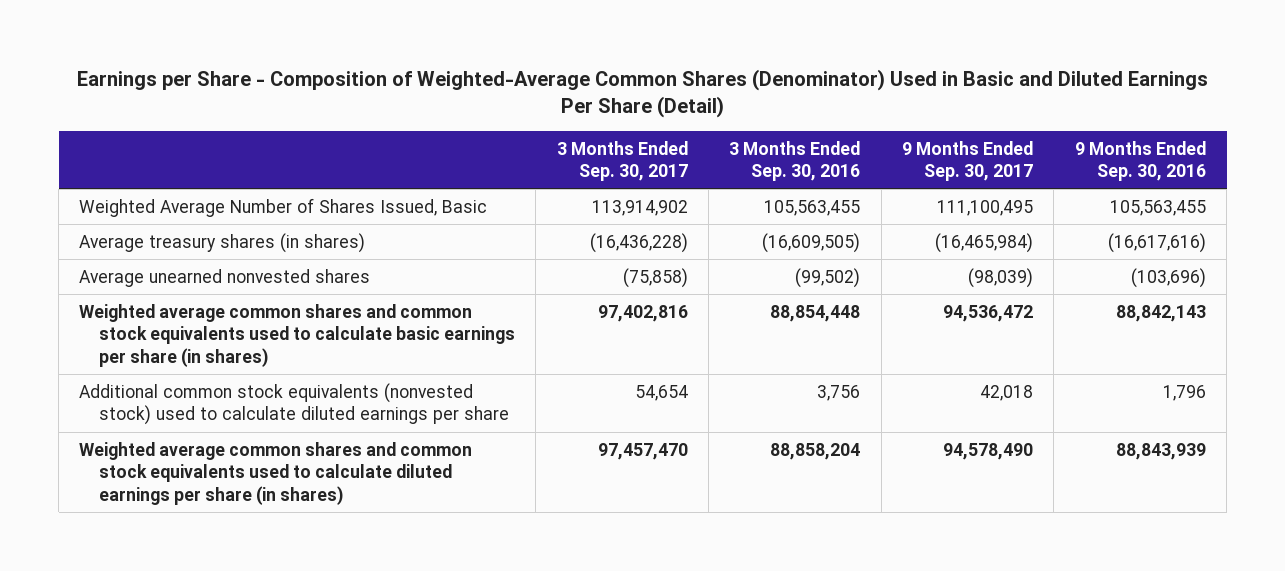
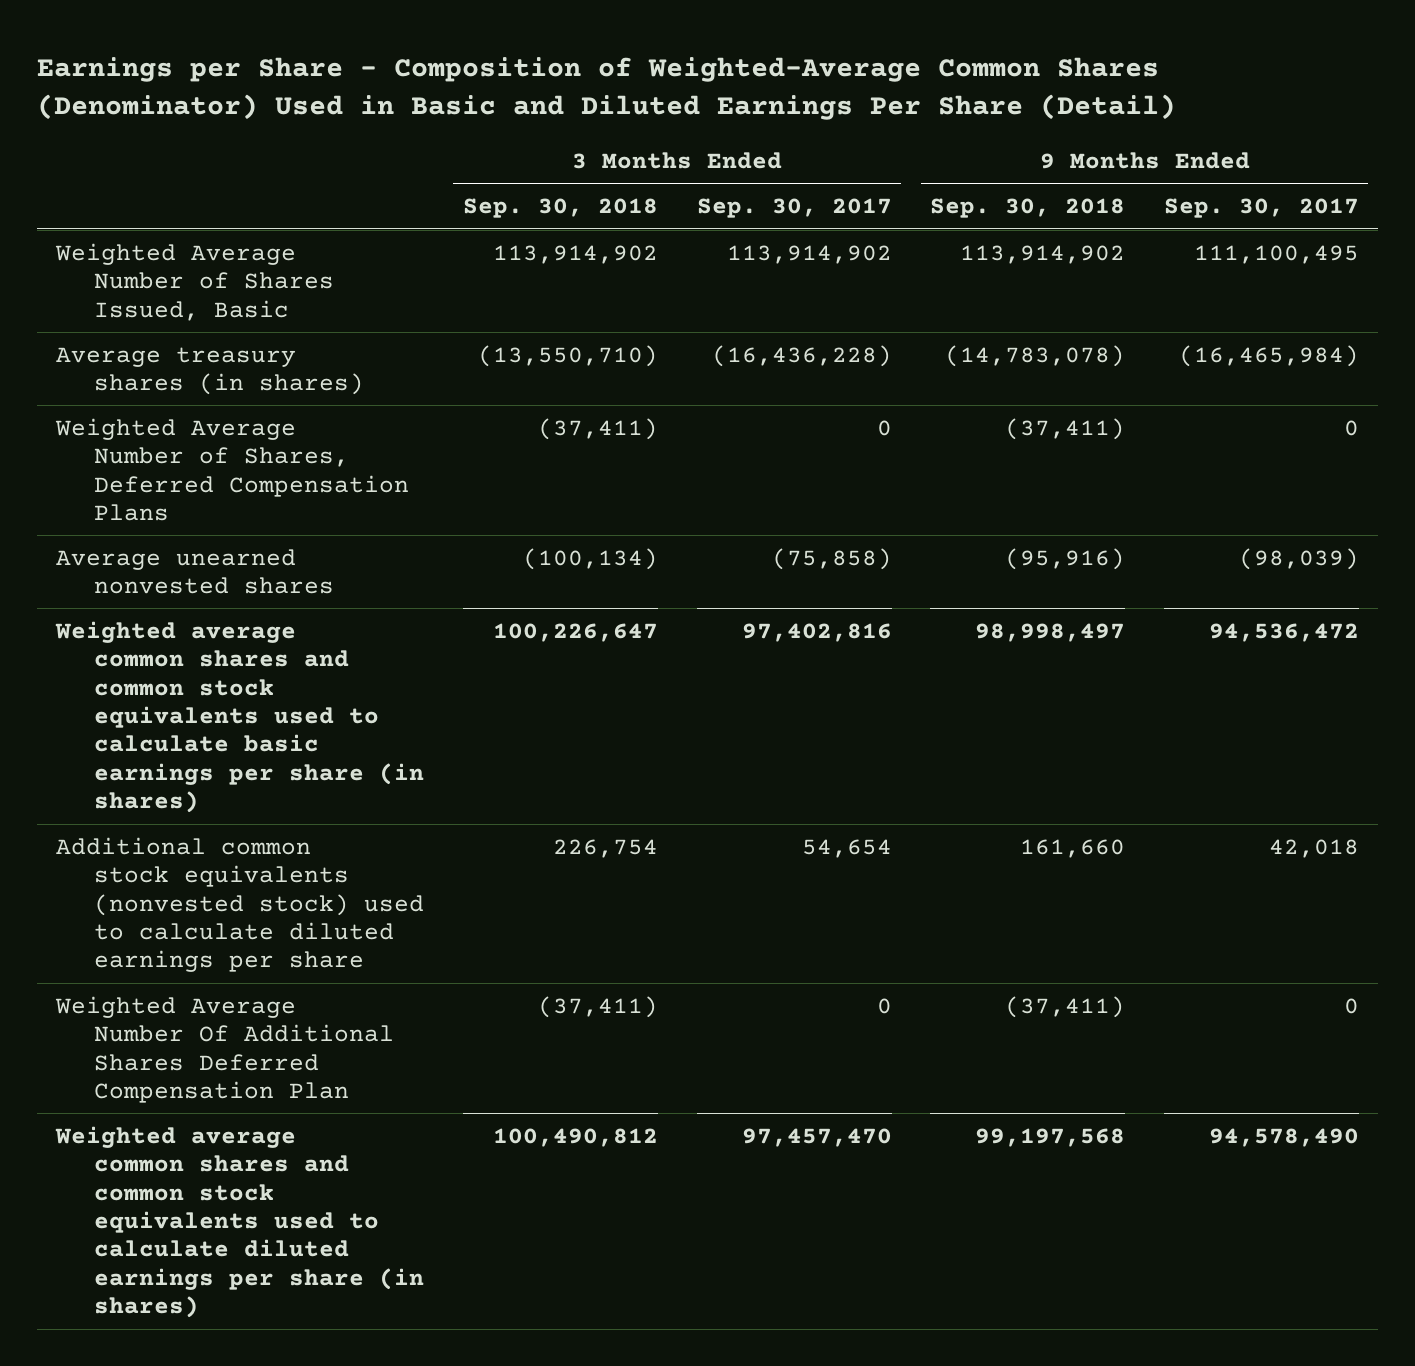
[729,140,861,182] 3 Months Ended Sep. 30, 2016 -> none
[1074,140,1206,182] 9 Months Ended Sep. 30, 2016 -> none
none -> [462,198,658,219] Sep. 30, 2018
none -> [930,198,1126,219] Sep. 30, 2018
none -> [55,417,410,522] Weighted Average Number of Shares, Deferred Compensation Plans
none -> [55,995,395,1104] Weighted Average Number Of Additional Shares Deferred Compensation Plan

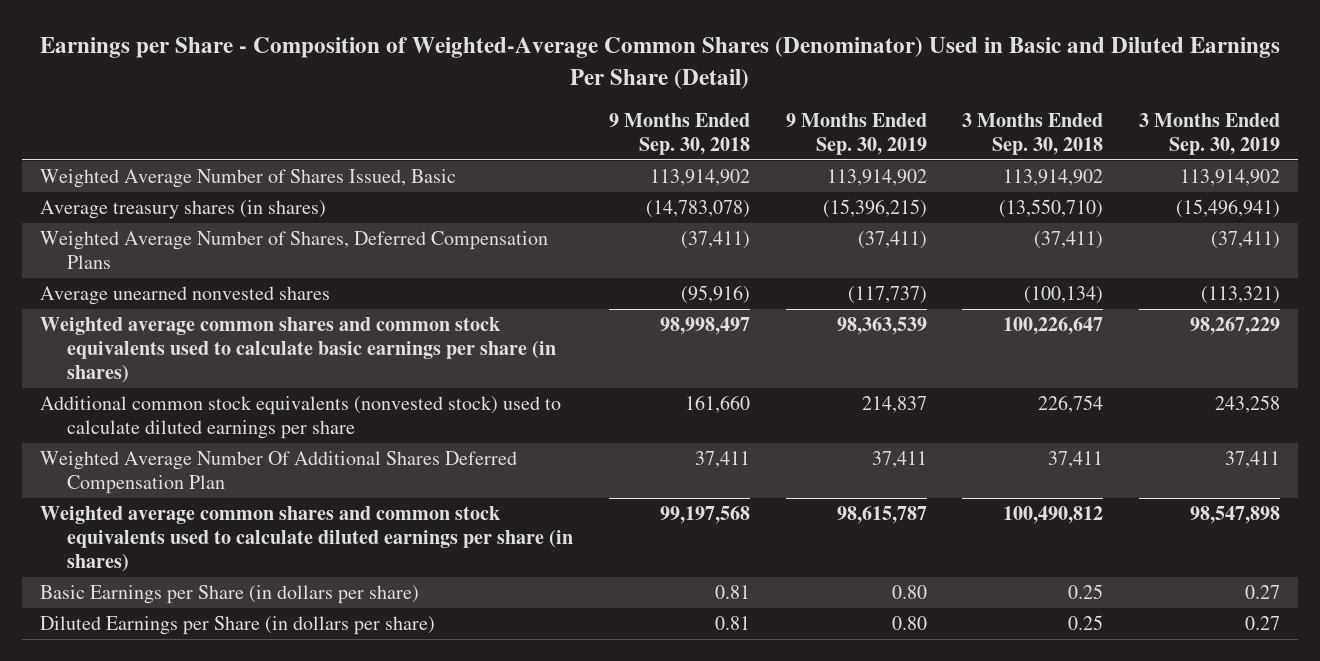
[696,198,892,219] Sep. 30, 2017 -> none
[1163,198,1359,219] Sep. 30, 2017 -> none
none -> [785,112,927,155] 9 Months Ended Sep. 30, 2019
none -> [1138,112,1280,155] 3 Months Ended Sep. 30, 2019
[537,995,658,1018] (37,411) -> [1048,451,1104,469] 37,411
[1005,995,1126,1018] (37,411) -> [695,451,751,469] 37,411
none -> [39,585,419,605] Basic Earnings per Share (in dollars per share)
none -> [39,616,435,636] Diluted Earnings per Share (in dollars per share)

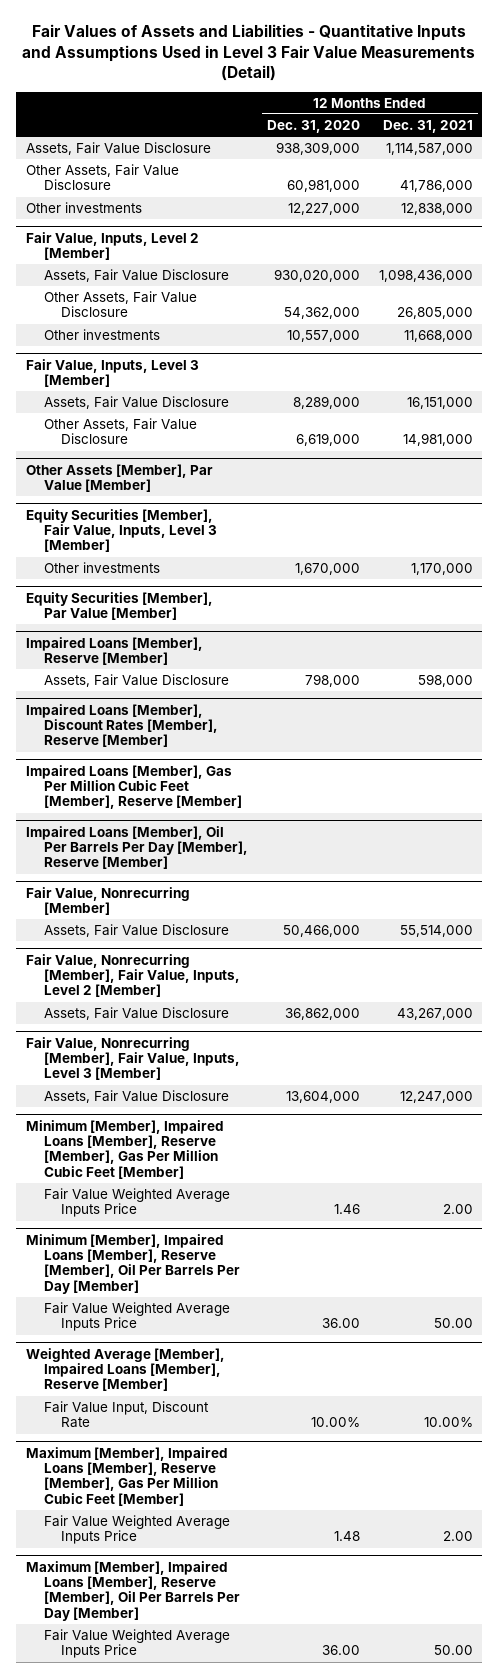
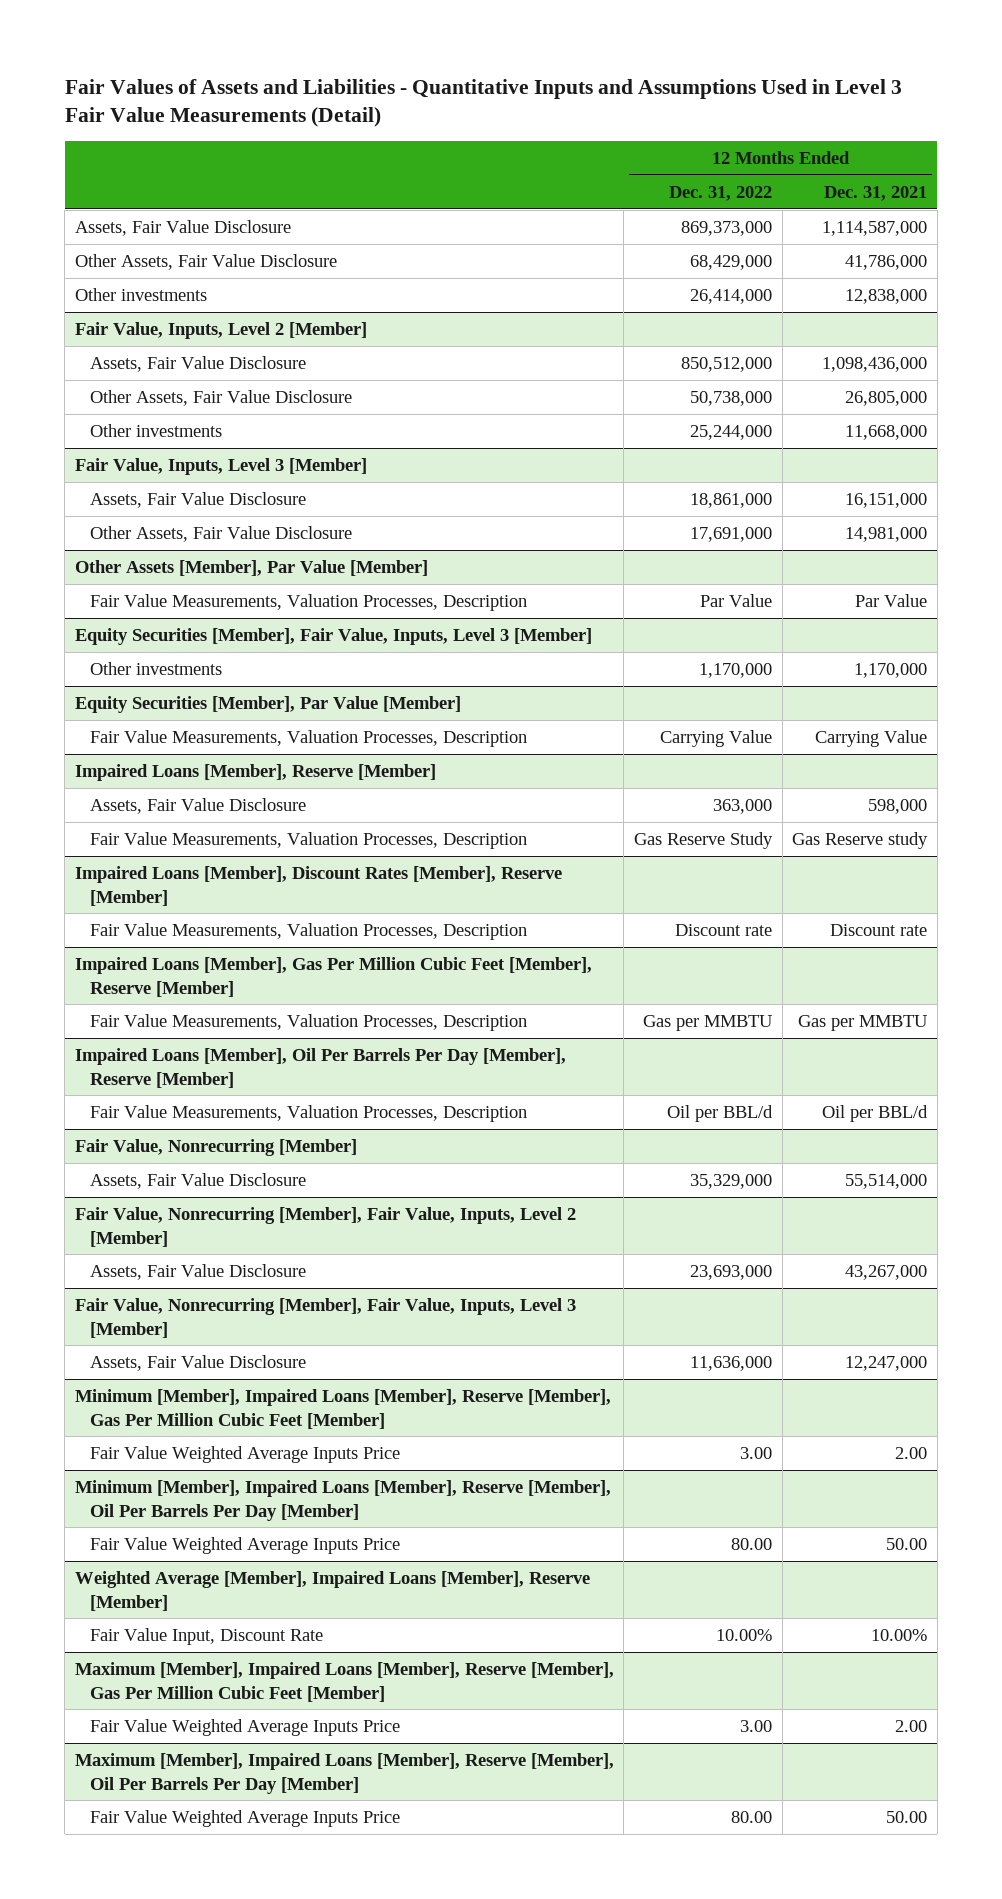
[266,119,360,133] Dec. 31, 2020 -> none
none -> [669,185,773,201] Dec. 31, 2022
none -> [90,593,528,611] Fair Value Measurements, Valuation Processes, Description
none -> [90,729,528,747] Fair Value Measurements, Valuation Processes, Description
none -> [90,831,528,849] Fair Value Measurements, Valuation Processes, Description
none -> [90,922,528,940] Fair Value Measurements, Valuation Processes, Description
none -> [90,1013,528,1031] Fair Value Measurements, Valuation Processes, Description
none -> [90,1104,528,1122] Fair Value Measurements, Valuation Processes, Description

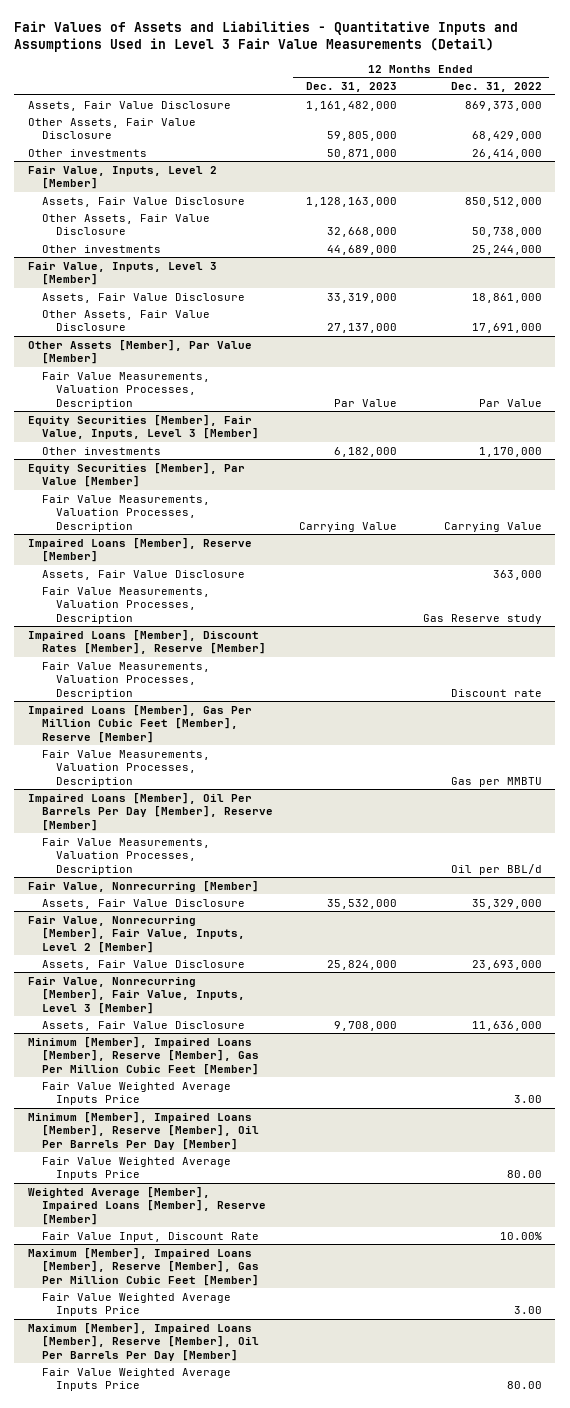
[824,185,928,201] Dec. 31, 2021 -> none
none -> [306,82,398,93] Dec. 31, 2023
[634,831,774,849] Gas Reserve Study -> [423,613,543,624] Gas Reserve study

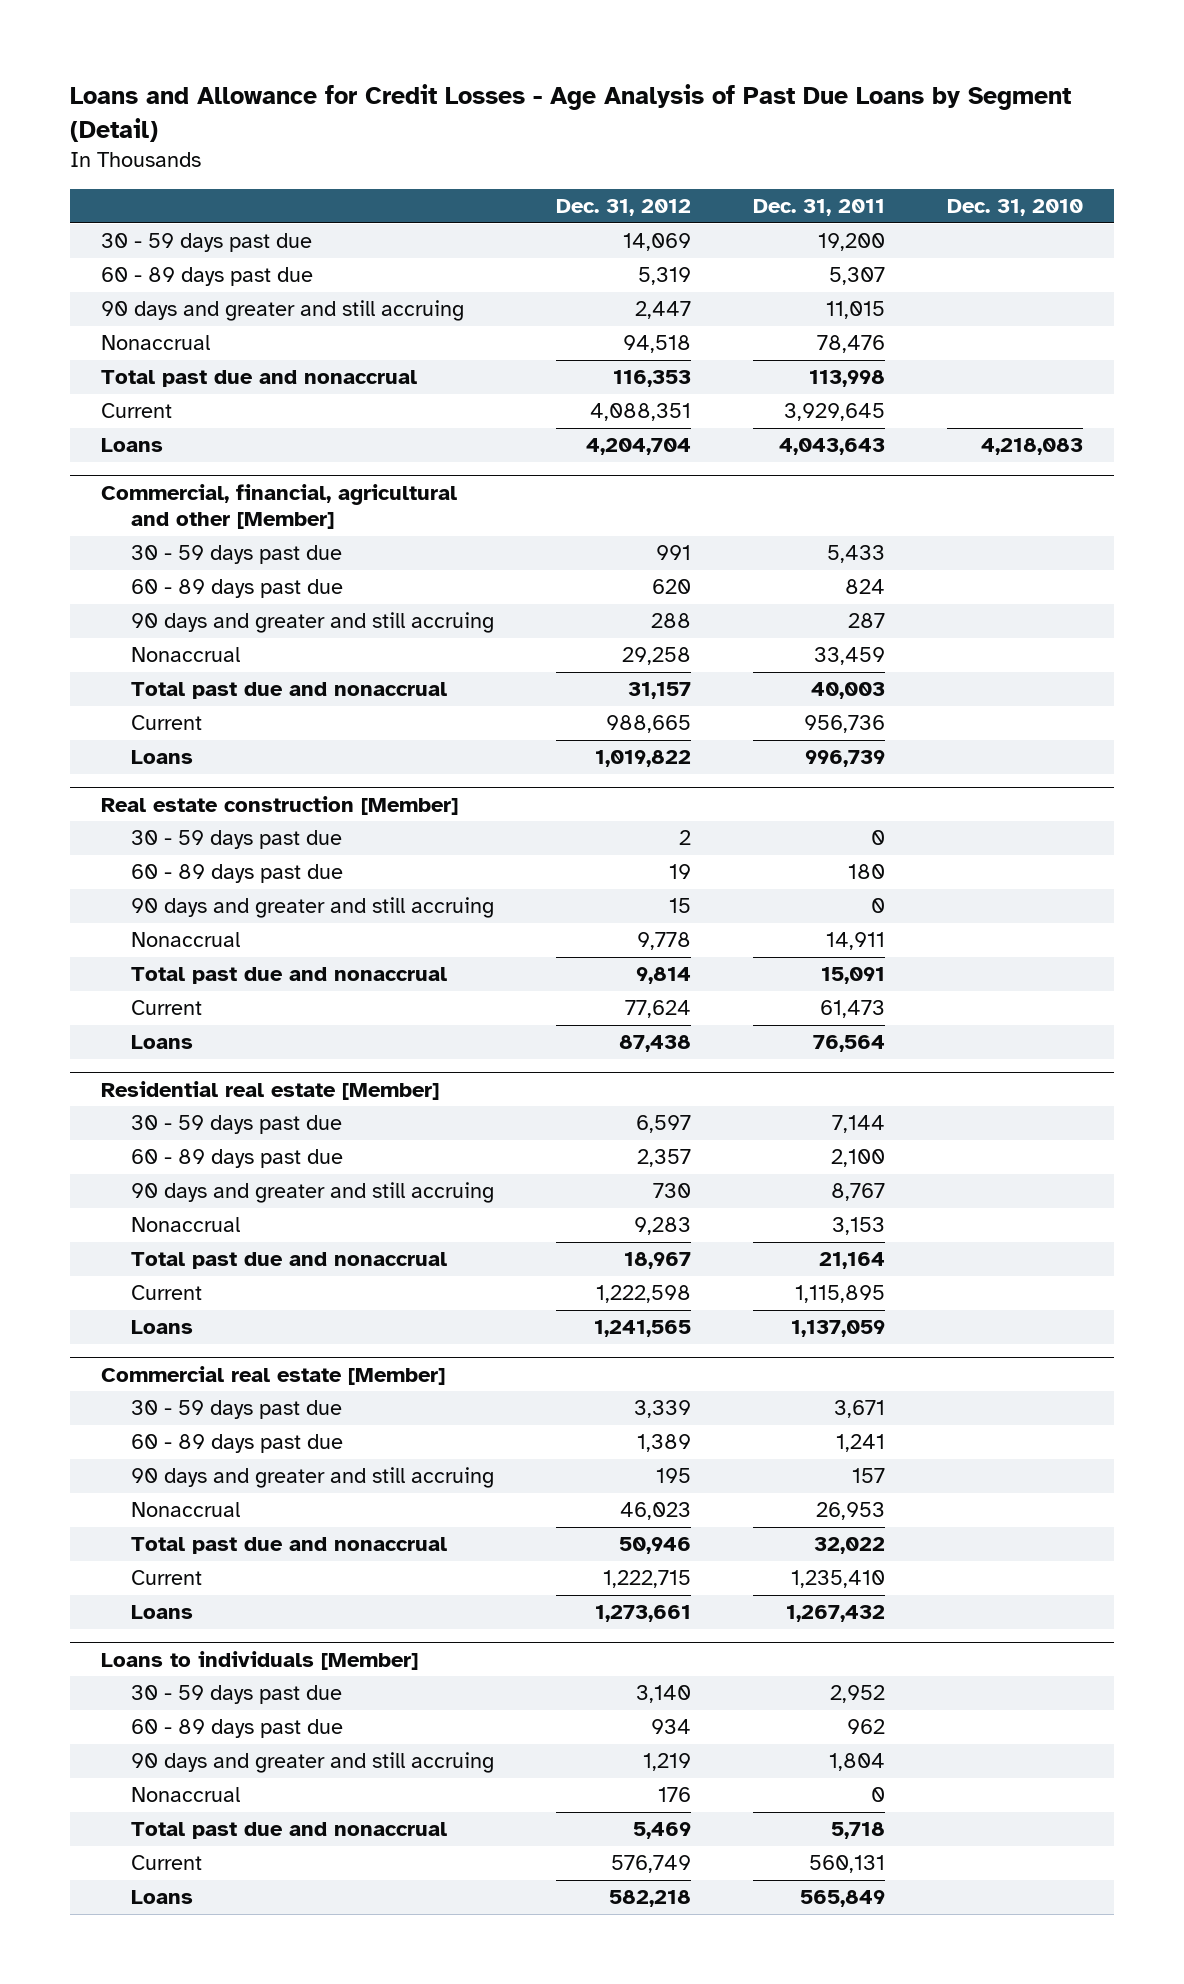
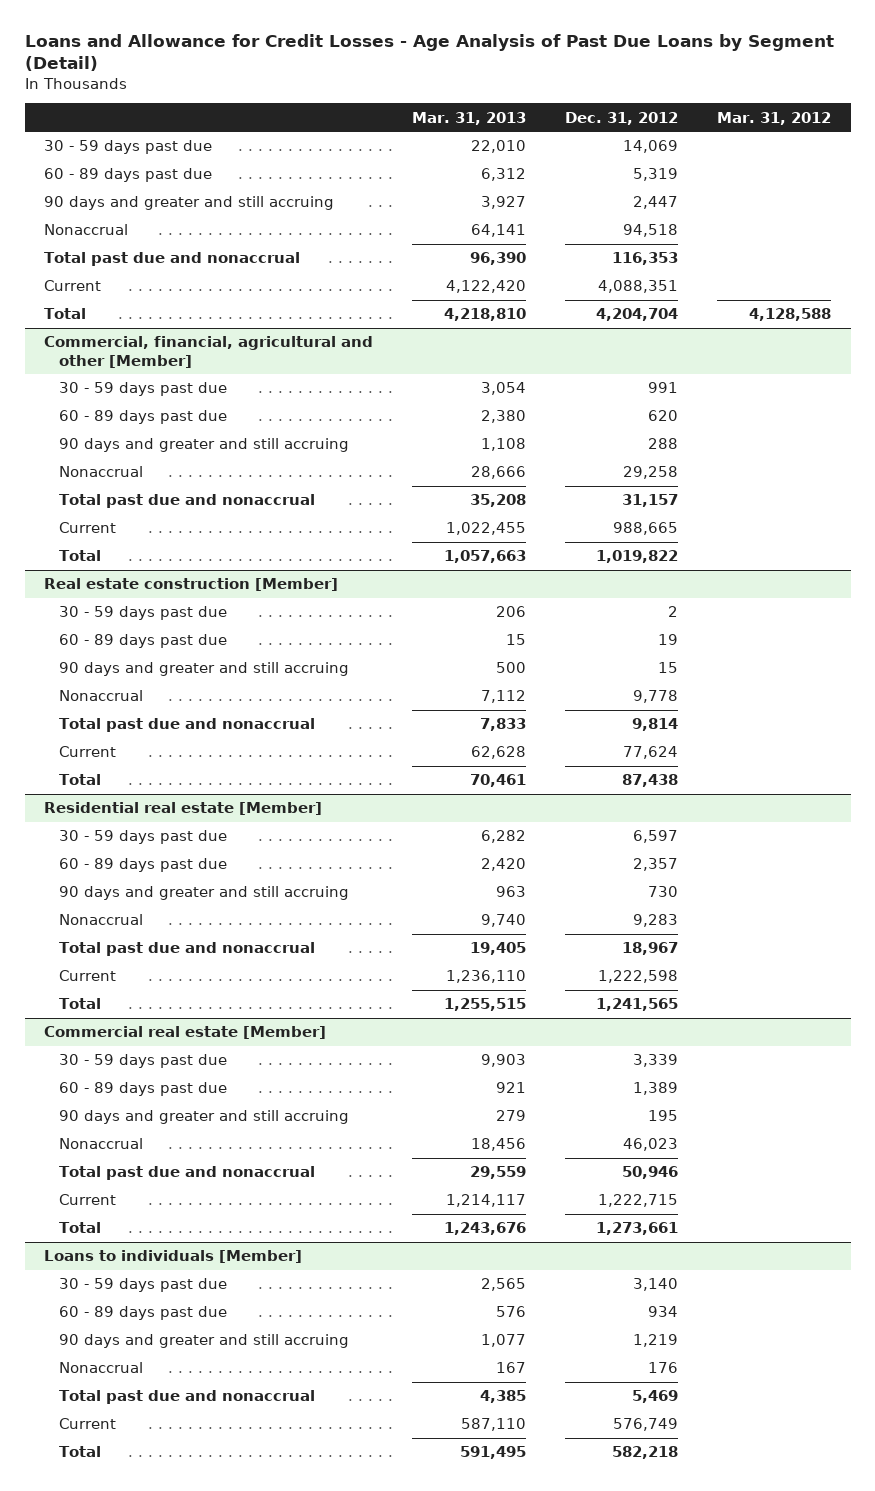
[752,199,885,217] Dec. 31, 2011 -> none
[946,199,1083,217] Dec. 31, 2010 -> none
none -> [412,111,527,125] Mar. 31, 2013
none -> [717,111,832,125] Mar. 31, 2012
[101,438,164,453] Loans -> [44,308,87,320] Total
[130,750,193,765] Loans -> [58,550,101,562] Total
[130,1035,193,1050] Loans -> [58,774,101,786] Total
[130,1320,193,1335] Loans -> [58,998,101,1010] Total
[130,1605,193,1620] Loans -> [58,1222,101,1234] Total
[130,1890,193,1905] Loans -> [58,1446,101,1458] Total

